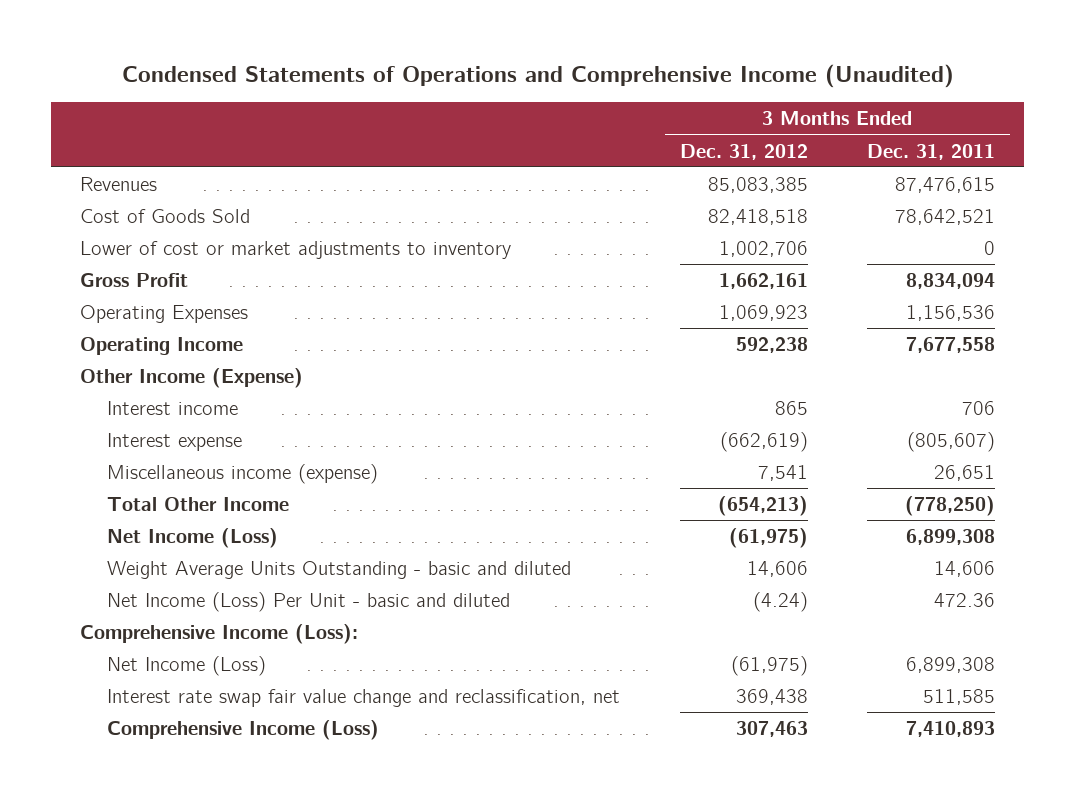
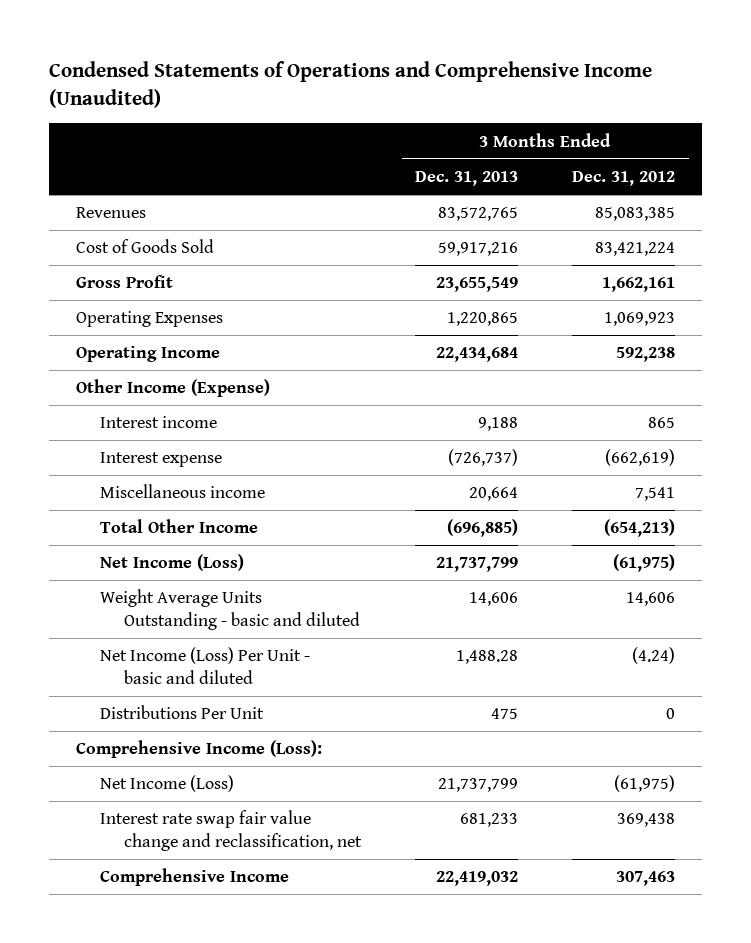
[866,143,995,160] Dec. 31, 2011 -> none
none -> [415,171,519,187] Dec. 31, 2013
[80,241,512,260] Lower of cost or market adjustments to inventory -> none
[707,209,808,226] 82,418,518 -> [595,242,676,257] 83,421,224
[107,464,379,485] Miscellaneous income (expense) -> [99,484,265,499] Miscellaneous income
none -> [99,705,264,720] Distributions Per Unit
[107,720,380,741] Comprehensive Income (Loss) -> [99,868,289,887] Comprehensive Income

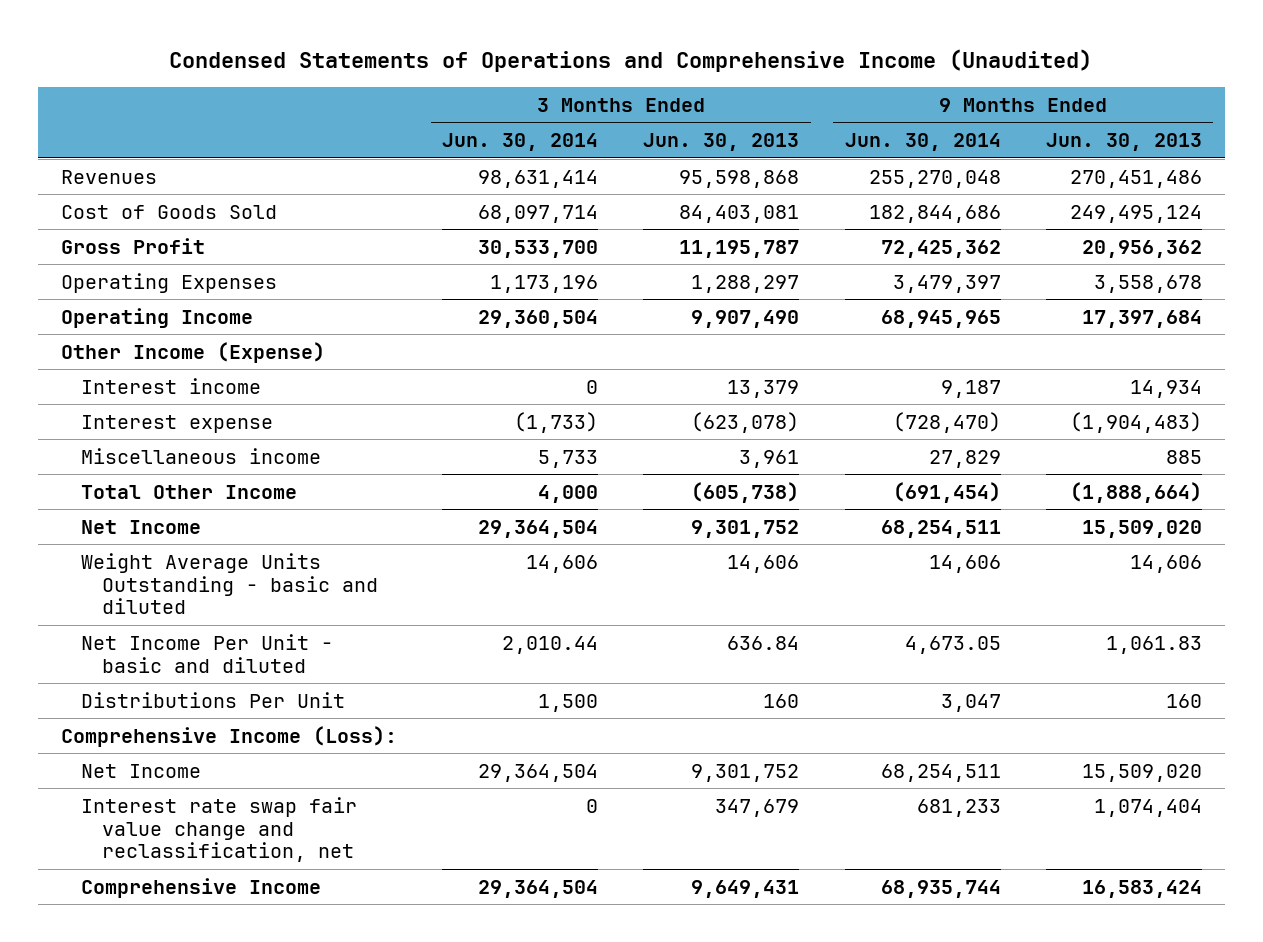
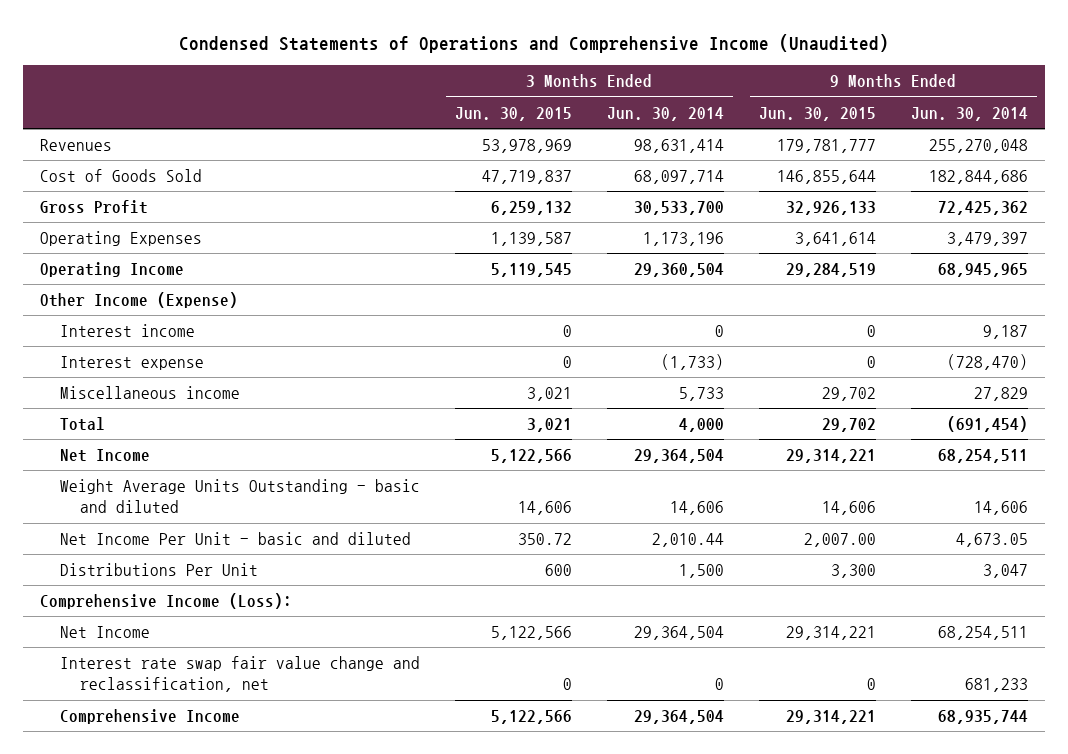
[643,133,800,152] Jun. 30, 2013 -> none
[1046,133,1203,152] Jun. 30, 2013 -> none
none -> [455,106,573,121] Jun. 30, 2015
none -> [758,106,876,121] Jun. 30, 2015
[81,484,298,499] Total Other Income -> [60,417,106,432] Total

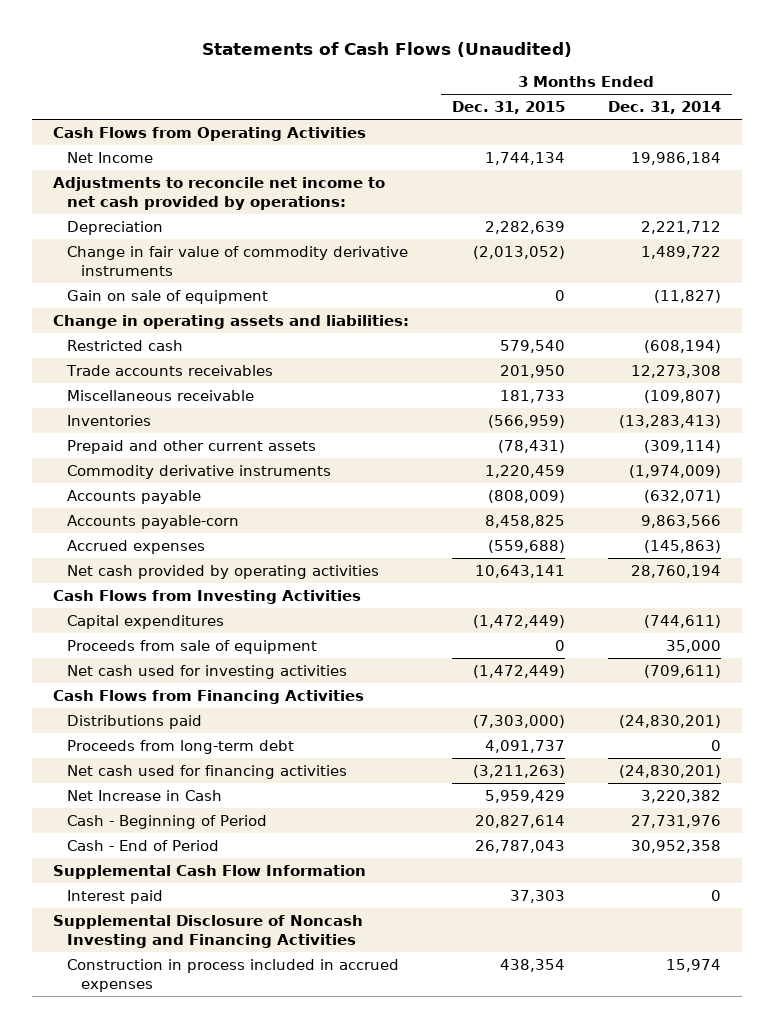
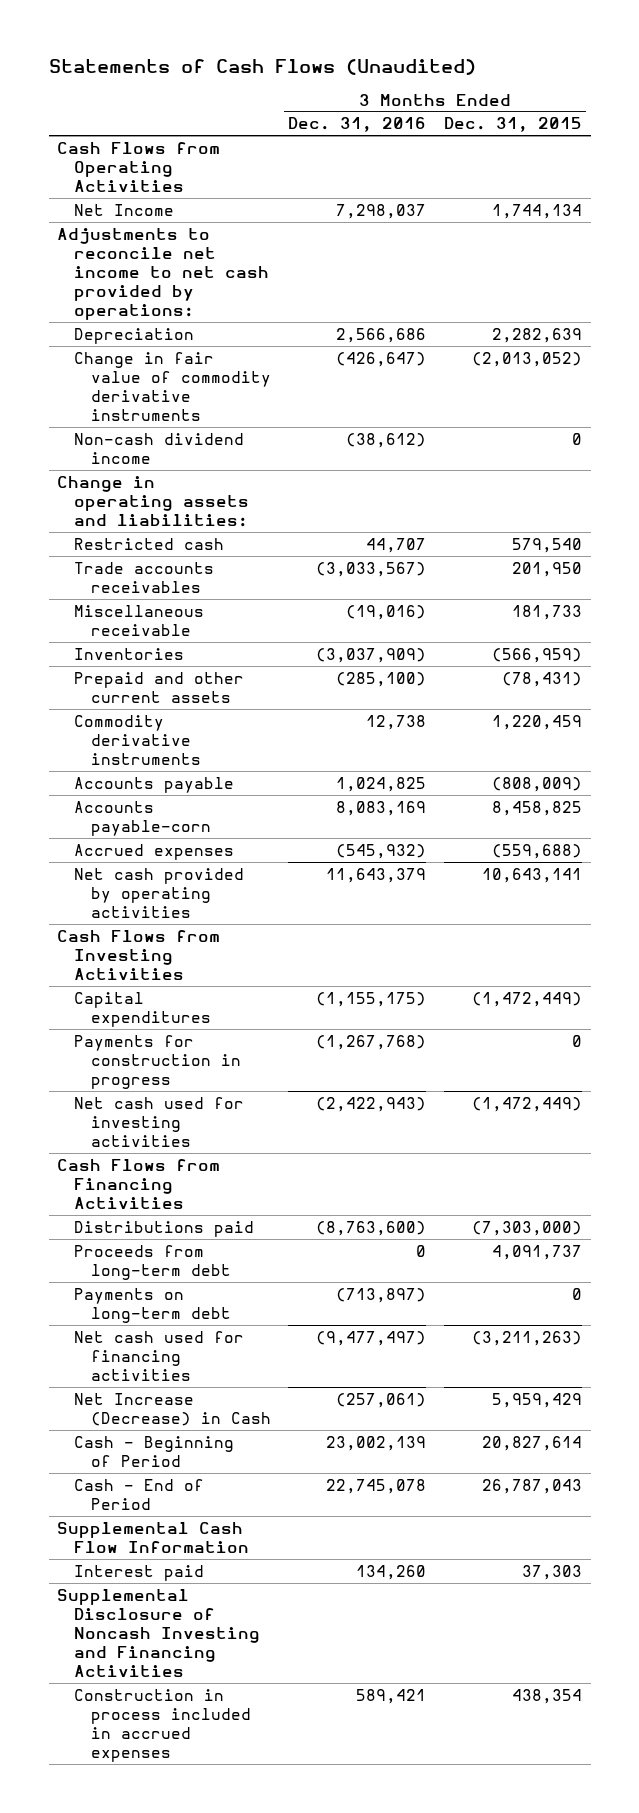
[607,101,721,115] Dec. 31, 2014 -> none
none -> [288,117,427,133] Dec. 31, 2016
[66,289,268,304] Gain on sale of equipment -> none
none -> [74,432,245,464] Non-cash dividend income
[66,639,317,654] Proceeds from sale of equipment -> none
none -> [74,1034,241,1089] Payments for construction in progress
none -> [74,1287,231,1323] Payments on long-term debt
[66,789,222,801] Net Increase in Cash -> [74,1392,271,1426] Net Increase (Decrease) in Cash

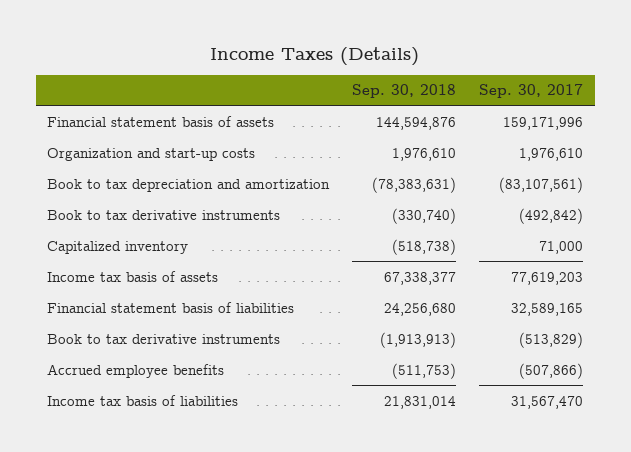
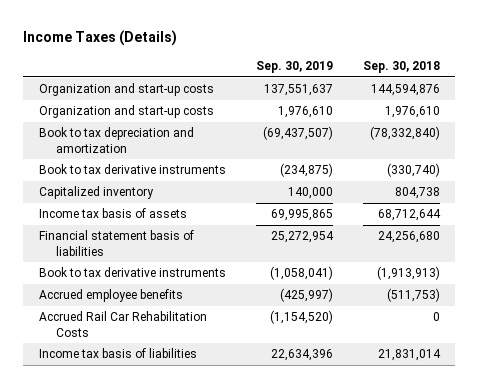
[479,84,584,99] Sep. 30, 2017 -> none
none -> [255,60,333,73] Sep. 30, 2019
[47,115,275,127] Financial statement basis of assets -> [38,83,214,97] Organization and start-up costs
[372,176,457,193] (78,383,631) -> [370,126,441,141] (78,332,840)
[392,238,457,255] (518,738) -> [395,187,441,200] 804,738
[384,271,457,285] 67,338,377 -> [378,209,442,222] 68,712,644
none -> [38,311,207,337] Accrued Rail Car Rehabilitation Costs

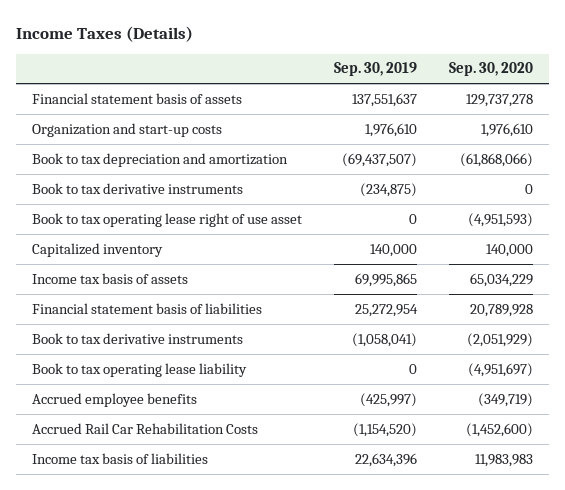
[363,60,441,73] Sep. 30, 2018 -> none
none -> [448,62,533,77] Sep. 30, 2020
[38,83,214,97] Organization and start-up costs -> [31,92,242,104] Financial statement basis of assets
none -> [31,212,302,227] Book to tax operating lease right of use asset
none -> [31,362,247,377] Book to tax operating lease liability

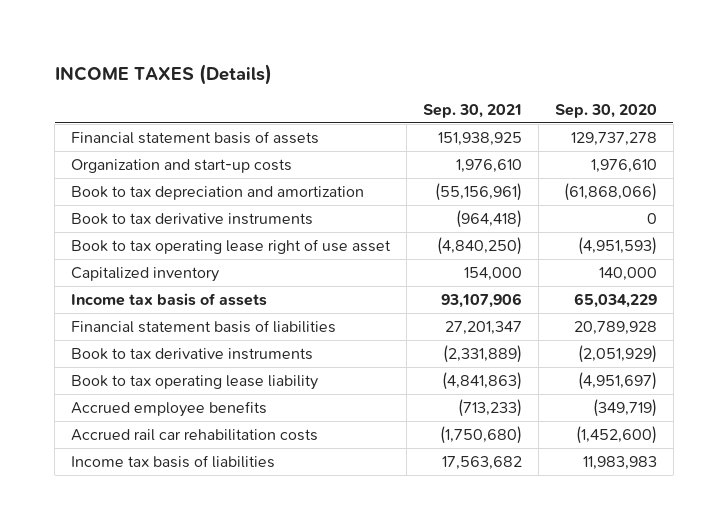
[15,25,193,42] Income Taxes (Details) -> [54,63,272,85] INCOME TAXES (Details)
[333,62,417,77] Sep. 30, 2019 -> none
none -> [422,103,522,118] Sep. 30, 2021
[31,422,258,434] Accrued Rail Car Rehabilitation Costs -> [71,428,319,441] Accrued rail car rehabilitation costs

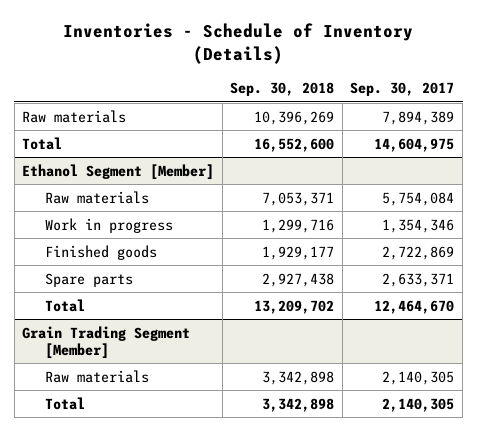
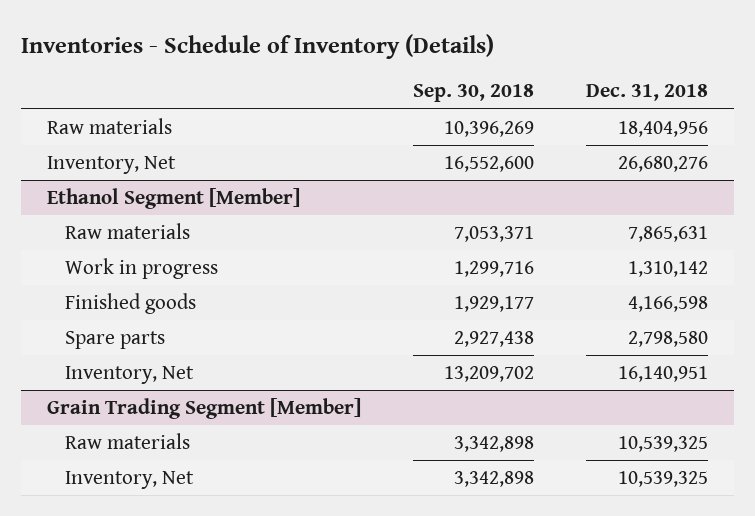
[350,82,455,97] Sep. 30, 2017 -> none
none -> [585,84,708,102] Dec. 31, 2018
[22,136,63,150] Total -> [46,156,176,175] Inventory, Net
[44,298,85,312] Total -> [65,366,195,385] Inventory, Net
[44,396,85,410] Total -> [65,471,195,490] Inventory, Net

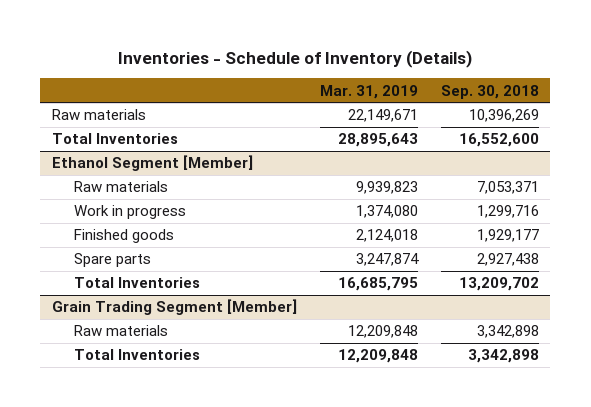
[585,84,708,102] Dec. 31, 2018 -> none
none -> [319,84,418,99] Mar. 31, 2019
[46,156,176,175] Inventory, Net -> [51,133,178,145] Total Inventories
[65,366,195,385] Inventory, Net -> [73,277,200,289] Total Inventories
[65,471,195,490] Inventory, Net -> [73,349,200,361] Total Inventories

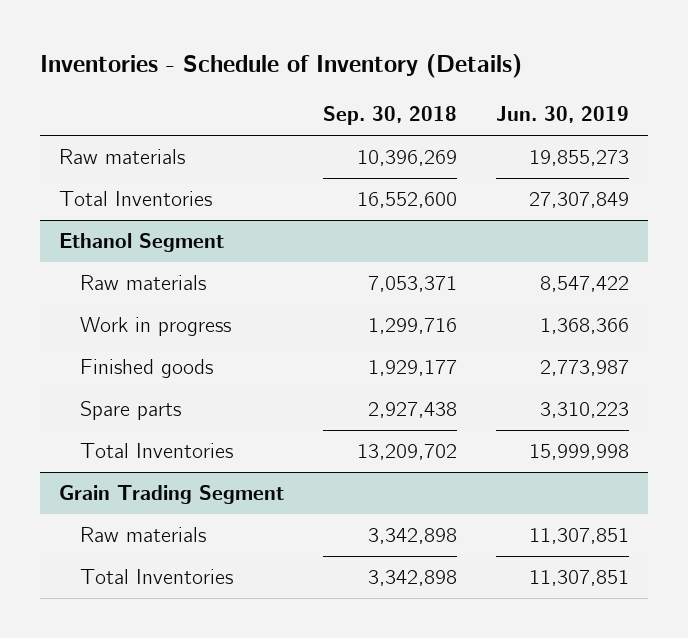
[319,84,418,99] Mar. 31, 2019 -> none
none -> [495,106,629,124] Jun. 30, 2019
[51,155,253,172] Ethanol Segment [Member] -> [59,233,225,253] Ethanol Segment
[51,299,297,316] Grain Trading Segment [Member] -> [59,485,285,505] Grain Trading Segment

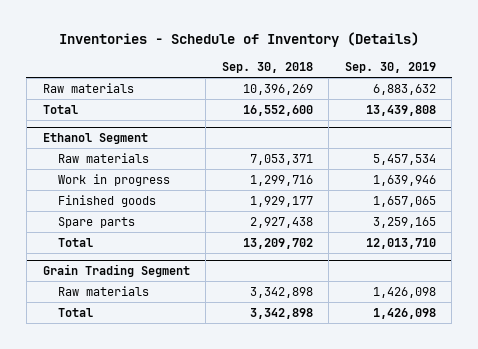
[495,106,629,124] Jun. 30, 2019 -> none
none -> [344,61,436,73] Sep. 30, 2019
[59,191,213,207] Total Inventories -> [42,104,78,114] Total
[80,443,234,459] Total Inventories -> [58,237,94,247] Total
[80,569,234,585] Total Inventories -> [58,307,94,317] Total

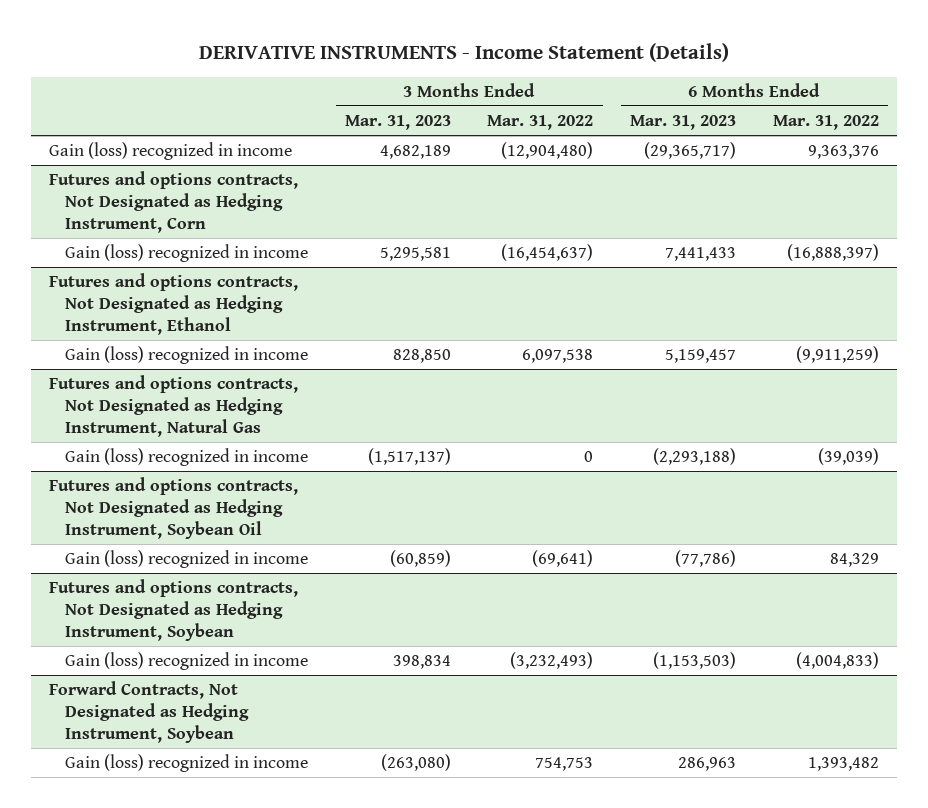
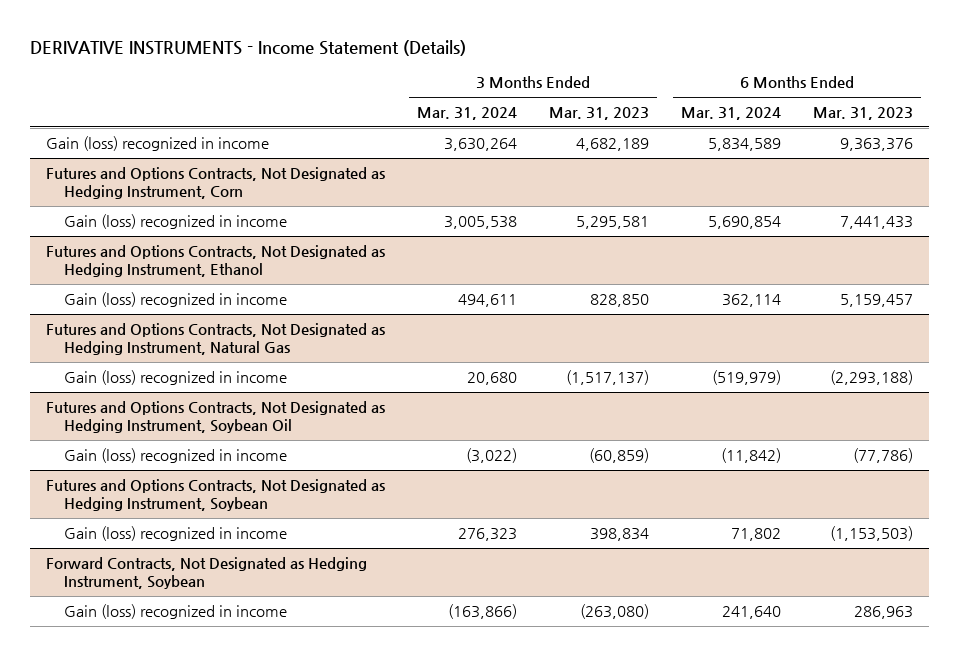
[487,115,594,131] Mar. 31, 2022 -> none
[772,115,879,131] Mar. 31, 2022 -> none
none -> [417,107,518,121] Mar. 31, 2024
none -> [681,107,782,121] Mar. 31, 2024
[644,142,737,160] (29,365,717) -> [840,137,914,151] 9,363,376
[49,171,299,234] Futures and options contracts, Not Designated as Hedging Instrument, Corn -> [46,166,386,200] Futures and Options Contracts, Not Designated as Hedging Instrument, Corn
[49,273,299,336] Futures and options contracts, Not Designated as Hedging Instrument, Ethanol -> [46,244,386,278] Futures and Options Contracts, Not Designated as Hedging Instrument, Ethanol
[49,375,299,438] Futures and options contracts, Not Designated as Hedging Instrument, Natural Gas -> [46,322,386,356] Futures and Options Contracts, Not Designated as Hedging Instrument, Natural Gas
[49,477,299,540] Futures and options contracts, Not Designated as Hedging Instrument, Soybean Oil -> [46,400,386,434] Futures and Options Contracts, Not Designated as Hedging Instrument, Soybean Oil
[49,579,299,642] Futures and options contracts, Not Designated as Hedging Instrument, Soybean -> [46,478,386,512] Futures and Options Contracts, Not Designated as Hedging Instrument, Soybean

